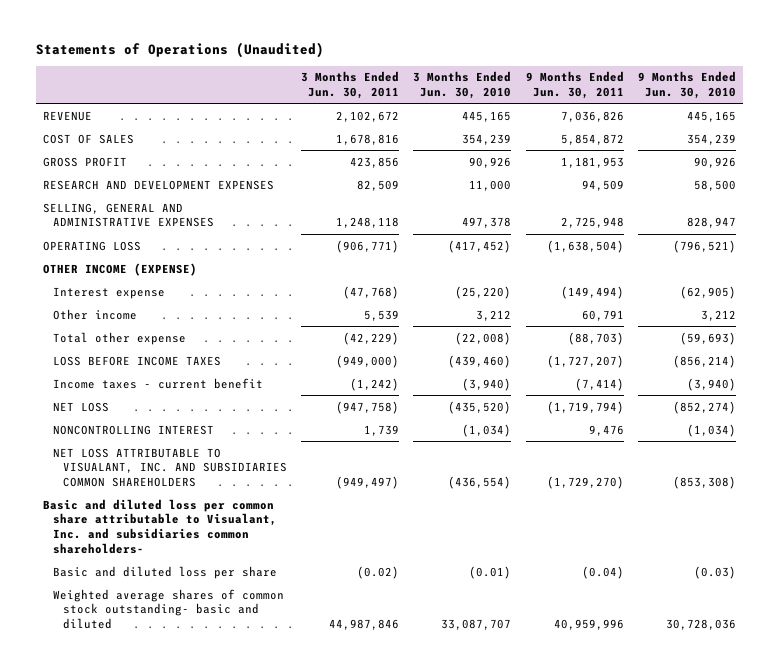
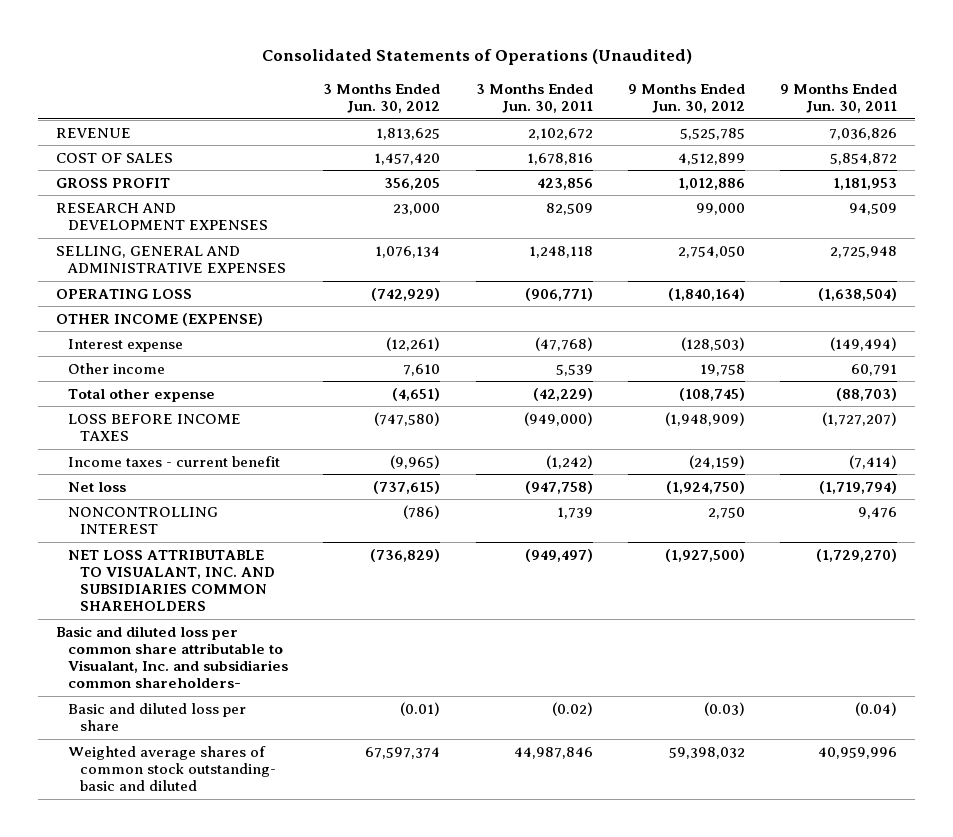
[35,42,324,59] Statements of Operations (Unaudited) -> [261,49,692,66] Consolidated Statements of Operations (Unaudited)
[413,71,512,100] 3 Months Ended Jun. 30, 2010 -> none
[637,71,736,100] 9 Months Ended Jun. 30, 2010 -> none
none -> [323,84,441,114] 3 Months Ended Jun. 30, 2012
none -> [627,84,745,114] 9 Months Ended Jun. 30, 2012
[52,401,109,412] NET LOSS -> [67,481,126,492] Net loss

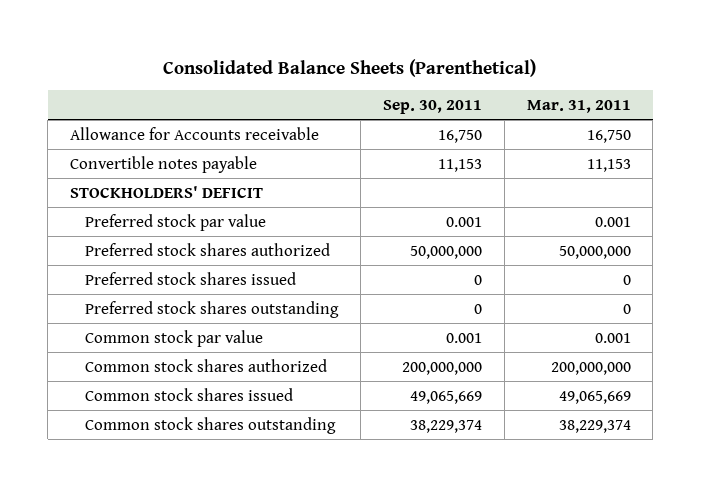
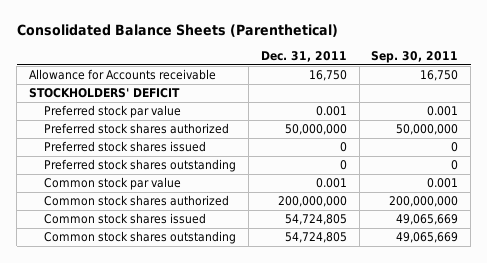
[526,99,631,113] Mar. 31, 2011 -> none
none -> [260,50,347,62] Dec. 31, 2011
[70,155,258,173] Convertible notes payable -> none
[410,419,483,433] 38,229,374 -> [396,232,459,244] 49,065,669

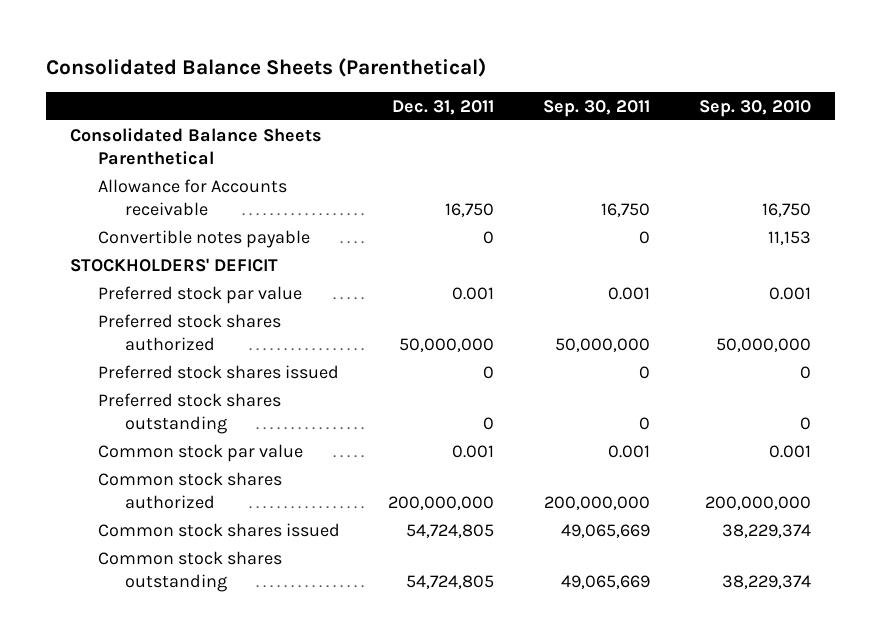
none -> [698,99,811,117] Sep. 30, 2010
none -> [70,127,323,165] Consolidated Balance Sheets Parenthetical
none -> [97,229,310,248] Convertible notes payable

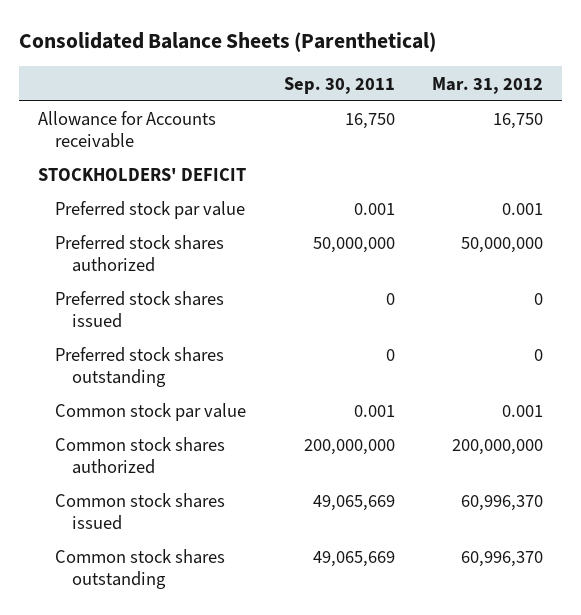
[392,99,495,115] Dec. 31, 2011 -> none
[698,99,811,117] Sep. 30, 2010 -> none
none -> [432,76,544,94] Mar. 31, 2012
[70,127,323,165] Consolidated Balance Sheets Parenthetical -> none
[97,229,310,248] Convertible notes payable -> none

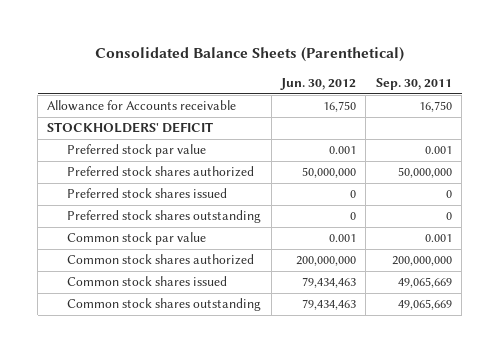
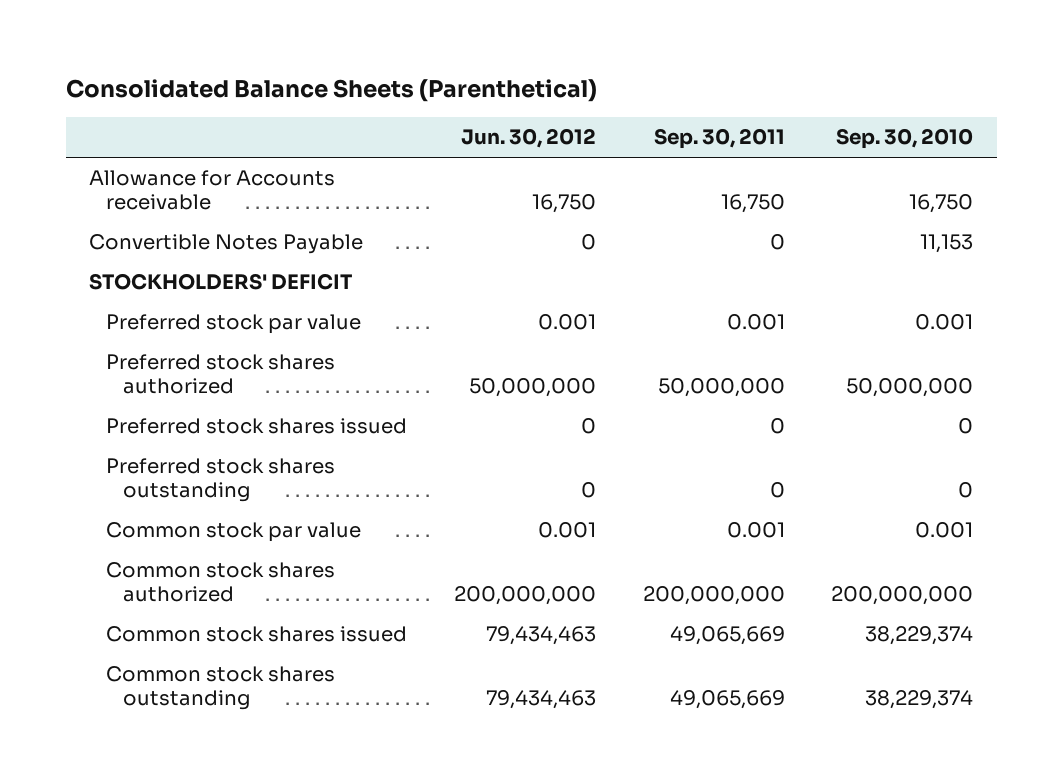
none -> [836,128,974,150] Sep. 30, 2010
none -> [89,234,364,255] Convertible Notes Payable

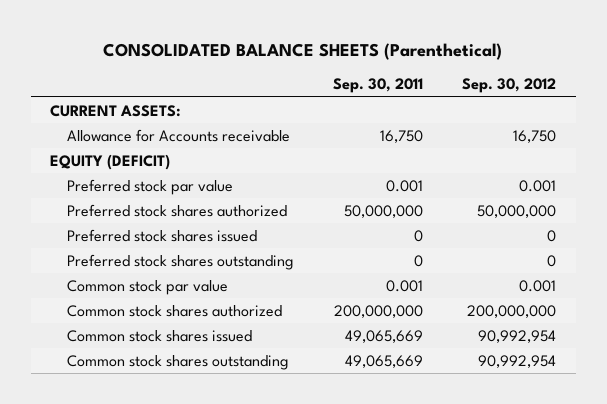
[65,78,597,102] Consolidated Balance Sheets (Parenthetical) -> [103,42,503,60] CONSOLIDATED BALANCE SHEETS (Parenthetical)
[460,128,596,149] Jun. 30, 2012 -> none
[836,128,974,150] Sep. 30, 2010 -> none
none -> [462,78,557,94] Sep. 30, 2012
none -> [50,104,182,117] CURRENT ASSETS:
[89,234,364,255] Convertible Notes Payable -> none
[89,273,353,291] STOCKHOLDERS' DEFICIT -> [50,153,171,170] EQUITY (DEFICIT)

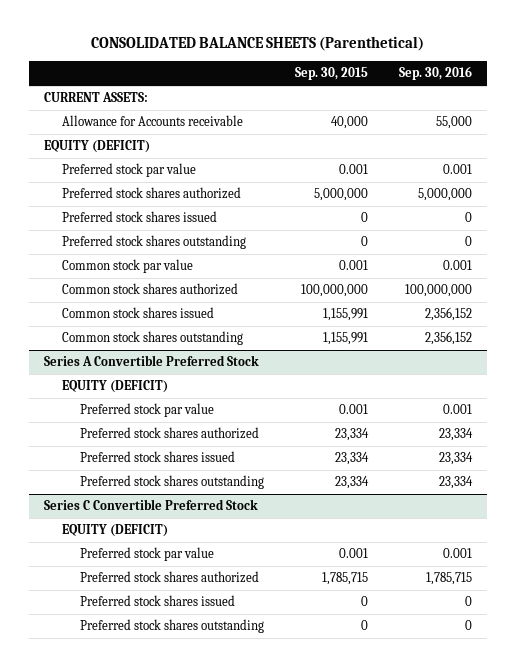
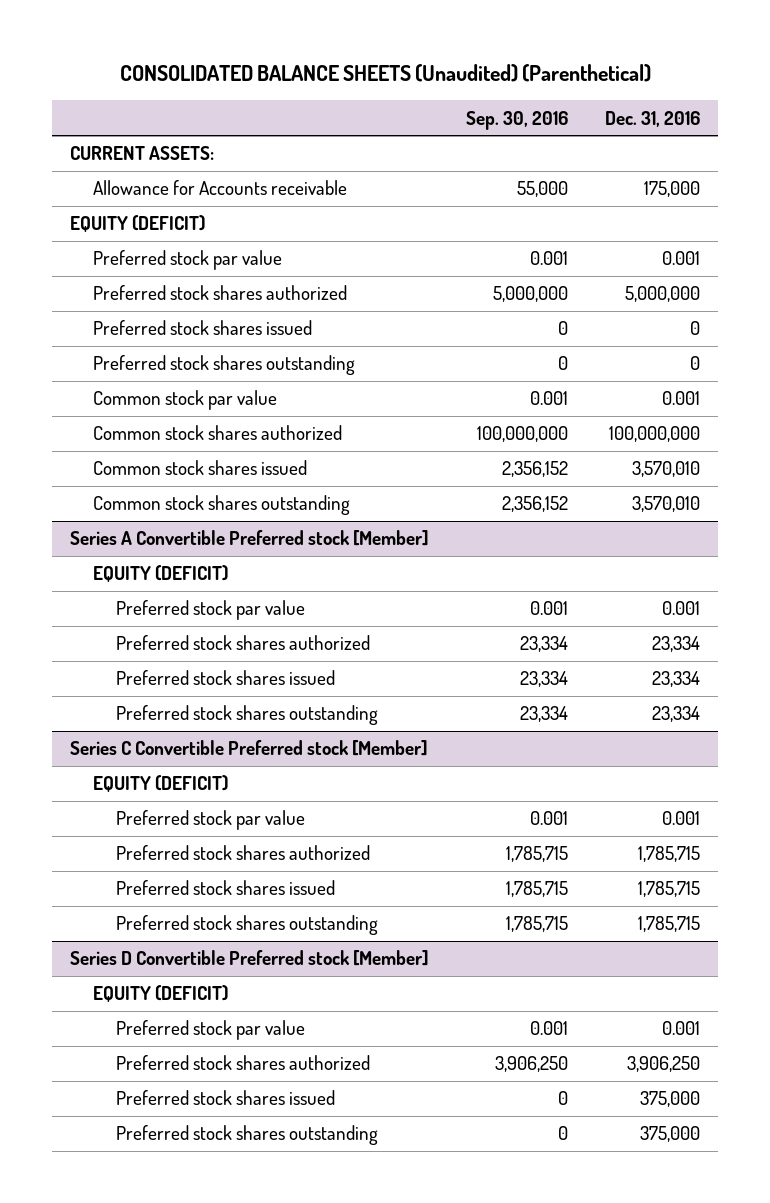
[91,36,425,52] CONSOLIDATED BALANCE SHEETS (Parenthetical) -> [120,64,652,83] CONSOLIDATED BALANCE SHEETS (Unaudited) (Parenthetical)
[294,67,368,81] Sep. 30, 2015 -> none
none -> [604,110,700,127] Dec. 31, 2016
[44,355,260,367] Series A Convertible Preferred Stock -> [70,530,430,547] Series A Convertible Preferred stock [Member]
[44,499,259,511] Series C Convertible Preferred Stock -> [70,740,429,757] Series C Convertible Preferred stock [Member]
none -> [116,880,336,896] Preferred stock shares issued
none -> [116,915,379,936] Preferred stock shares outstanding
none -> [70,950,430,967] Series D Convertible Preferred stock [Member]
none -> [93,985,229,1003] EQUITY (DEFICIT)
none -> [116,1020,306,1041] Preferred stock par value
none -> [116,1055,371,1071] Preferred stock shares authorized

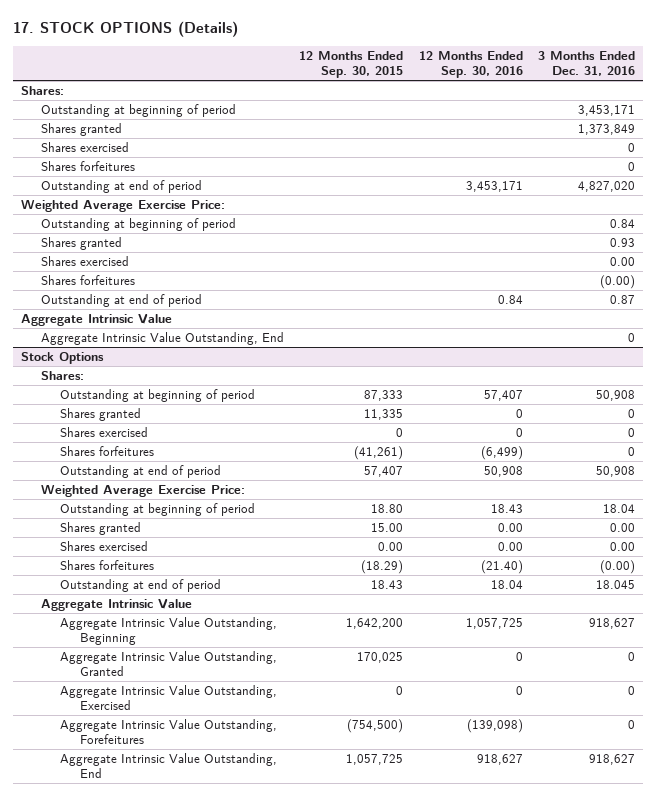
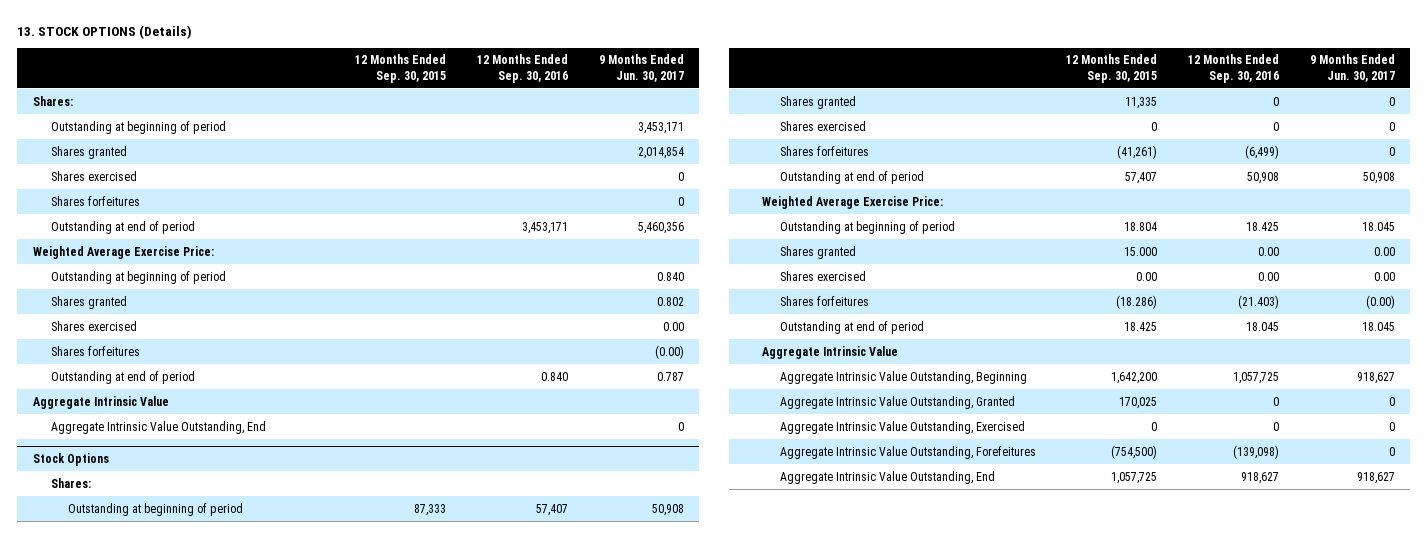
[12,20,238,37] 17. STOCK OPTIONS (Details) -> [17,24,193,39] 13. STOCK OPTIONS (Details)
[538,50,636,77] 3 Months Ended Dec. 31, 2016 -> none
none -> [598,54,684,82] 9 Months Ended Jun. 30, 2017
[497,294,523,304] 0.84 -> [540,371,568,381] 0.840
[371,503,404,513] 18.80 -> [1124,221,1158,231] 18.804
[490,503,523,513] 18.43 -> [1246,221,1280,231] 18.425
[371,522,404,532] 15.00 -> [1124,246,1158,256] 15.000
[361,559,404,574] (18.29) -> [1116,294,1158,309] (18.286)
[480,559,523,574] (21.40) -> [1238,294,1280,309] (21.403)
[371,579,404,589] 18.43 -> [1124,321,1158,331] 18.425
[490,579,523,589] 18.04 -> [1246,321,1280,331] 18.045

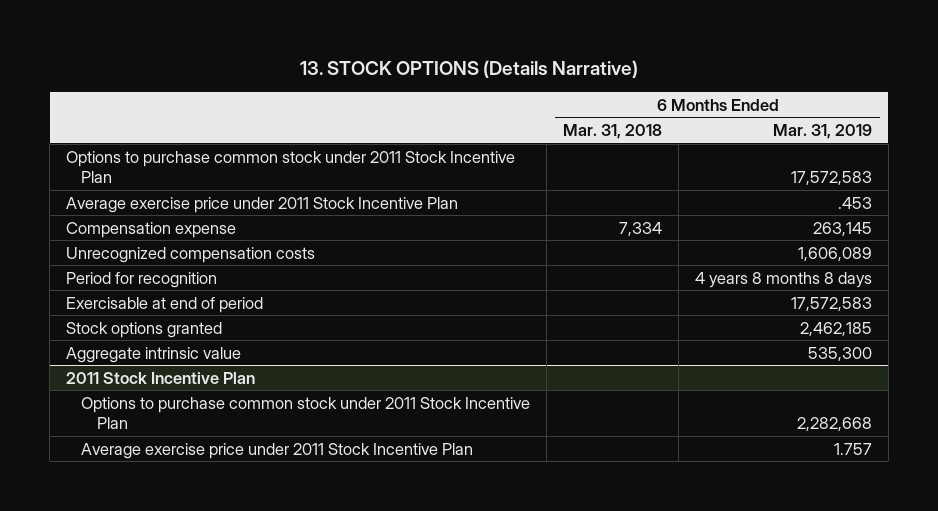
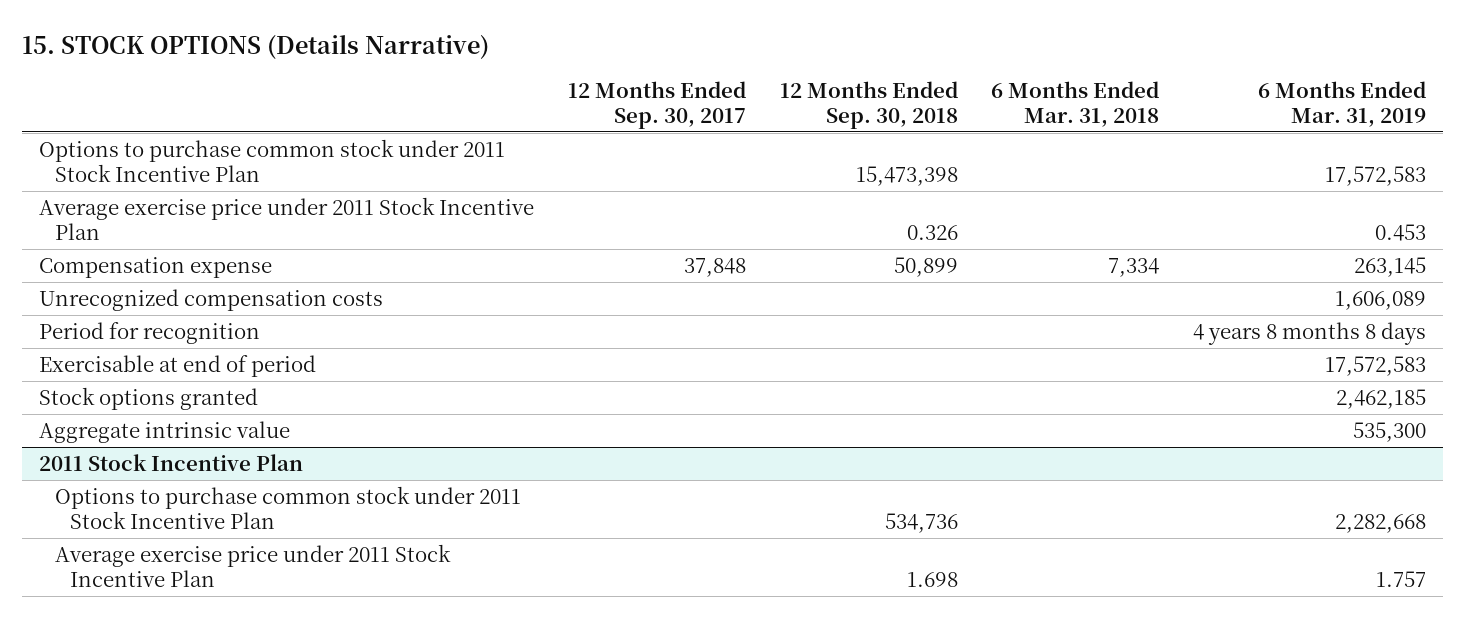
[300,60,639,79] 13. STOCK OPTIONS (Details Narrative) -> [22,33,490,59] 15. STOCK OPTIONS (Details Narrative)
none -> [567,80,746,129] 12 Months Ended Sep. 30, 2017
none -> [779,80,958,129] 12 Months Ended Sep. 30, 2018
[838,196,873,209] .453 -> [1374,223,1426,241] 0.453

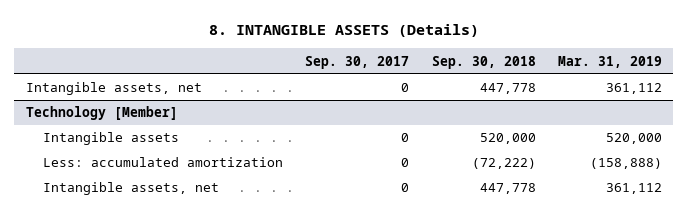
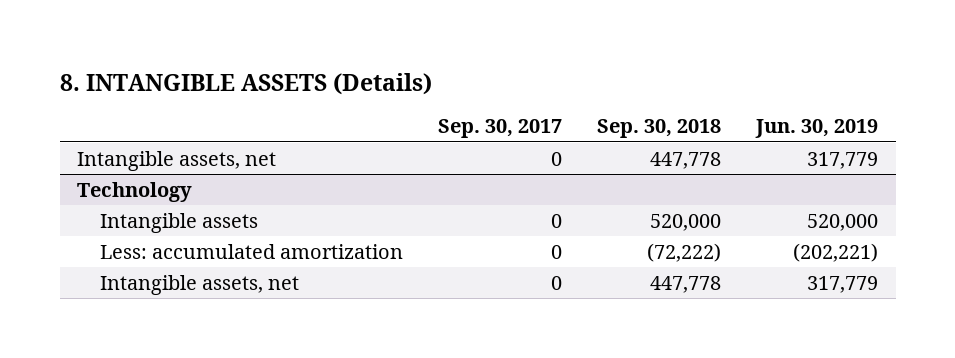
[558,55,663,68] Mar. 31, 2019 -> none
none -> [755,119,879,139] Jun. 30, 2019
[25,106,178,121] Technology [Member] -> [77,181,193,202] Technology

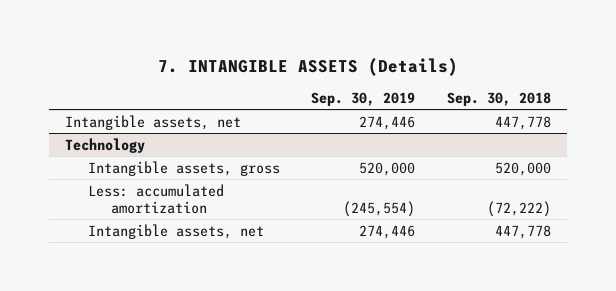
[59,72,432,95] 8. INTANGIBLE ASSETS (Details) -> [157,57,458,76] 7. INTANGIBLE ASSETS (Details)
[438,119,563,139] Sep. 30, 2017 -> none
[755,119,879,139] Jun. 30, 2019 -> none
none -> [311,91,416,106] Sep. 30, 2019
[100,212,259,233] Intangible assets -> [87,160,280,176] Intangible assets, gross

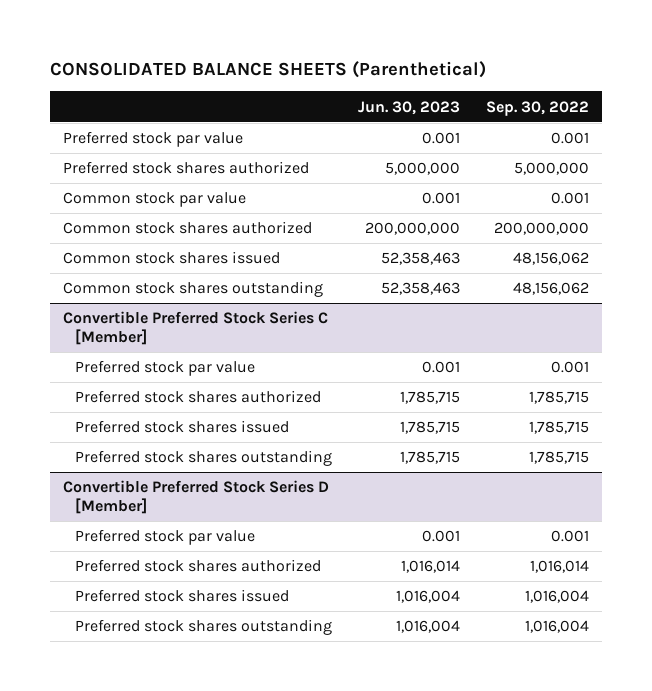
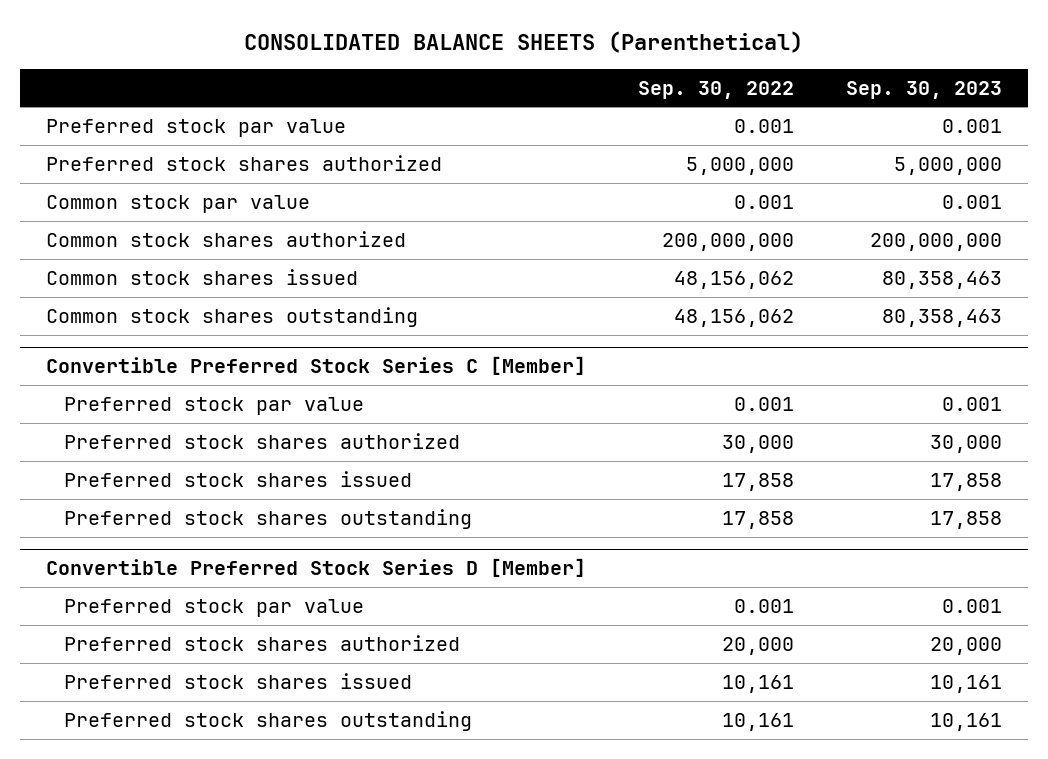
[358,100,461,115] Jun. 30, 2023 -> none
none -> [846,80,1003,99] Sep. 30, 2023
[528,391,589,405] 1,785,715 -> [722,434,795,453] 30,000
[528,421,589,435] 1,785,715 -> [722,472,795,491] 17,858
[528,451,589,465] 1,785,715 -> [722,510,795,529] 17,858
[529,560,589,574] 1,016,014 -> [722,636,795,655] 20,000
[524,590,589,604] 1,016,004 -> [722,674,795,693] 10,161
[524,620,589,634] 1,016,004 -> [722,712,795,731] 10,161

